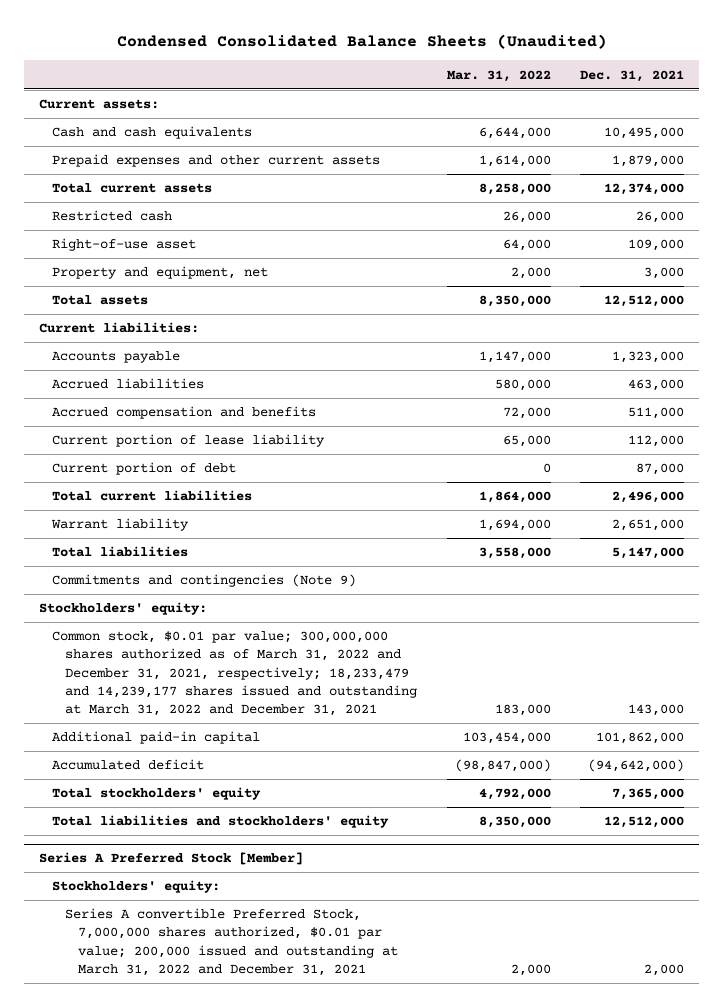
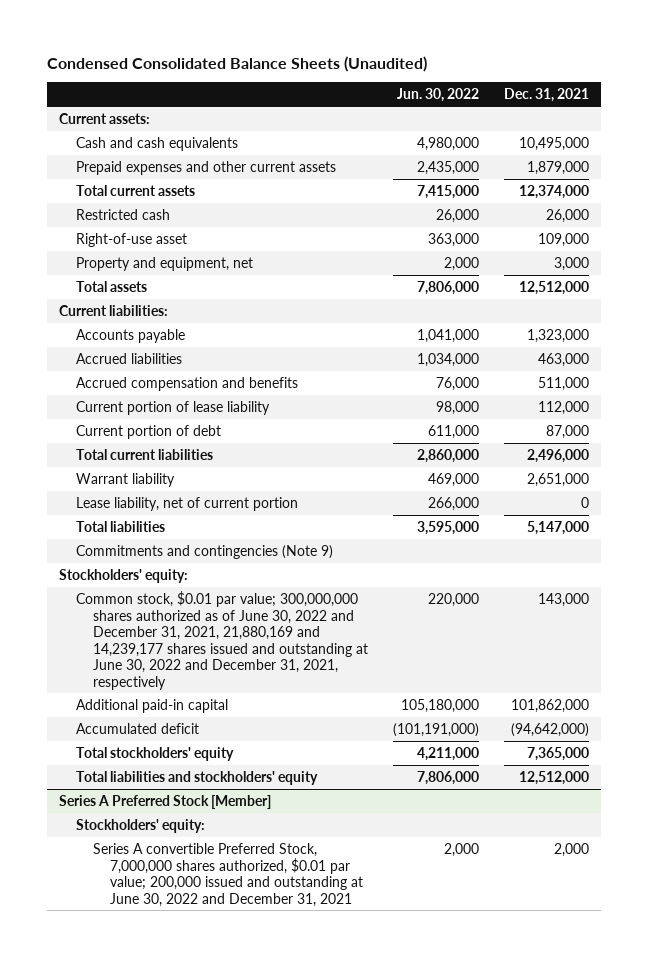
[446,69,551,82] Mar. 31, 2022 -> none
none -> [397,88,480,103] Jun. 30, 2022
none -> [76,497,299,512] Lease liability, net of current portion
[51,631,417,717] Common stock, $0.01 par value; 300,000,000 shares authorized as of March 31, 2022 and December 31, 2021, respectively; 18,233,479 and 14,239,177 shares issued and outstanding at March 31, 2022 and December 31, 2021 -> [76,591,369,690] Common stock, $0.01 par value; 300,000,000 shares authorized as of June 30, 2022 and December 31, 2021, 21,880,169 and 14,239,177 shares issued and outstanding at June 30, 2022 and December 31, 2021, respectively
[64,908,398,976] Series A convertible Preferred Stock, 7,000,000 shares authorized, $0.01 par value; 200,000 issued and outstanding at March 31, 2022 and December 31, 2021 -> [93,843,364,907] Series A convertible Preferred Stock, 7,000,000 shares authorized, $0.01 par value; 200,000 issued and outstanding at June 30, 2022 and December 31, 2021

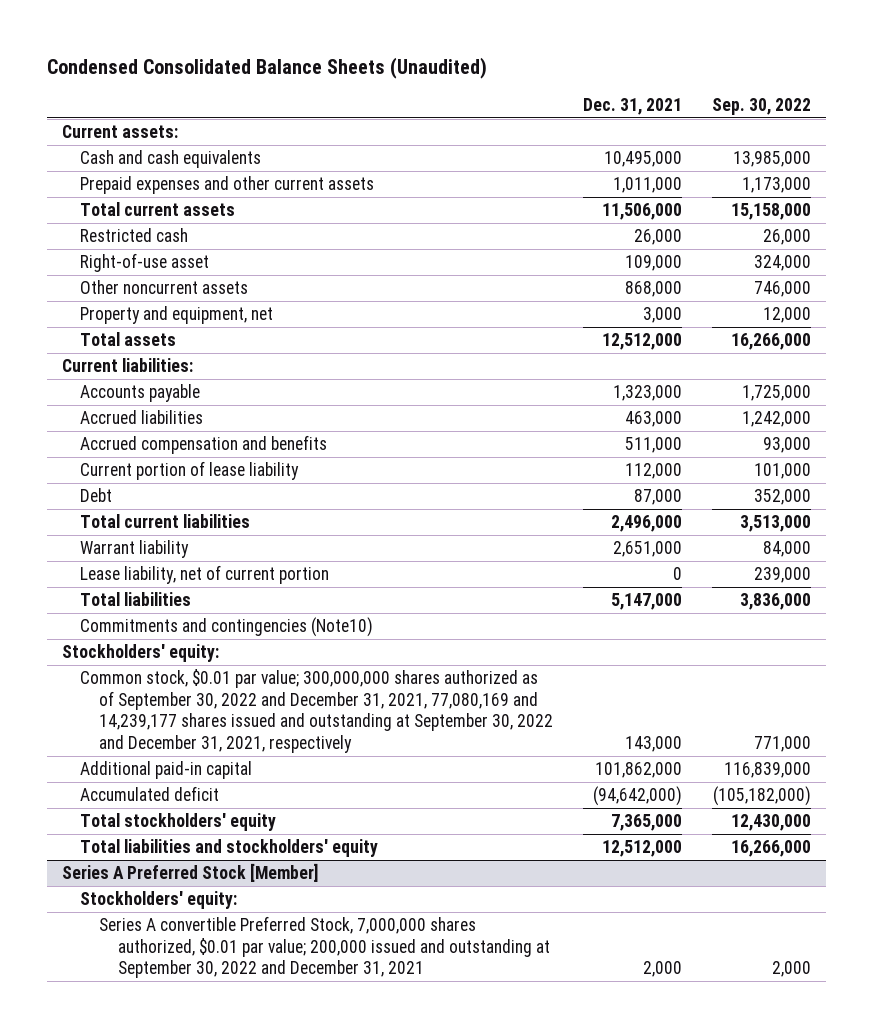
[397,88,480,103] Jun. 30, 2022 -> none
none -> [712,97,812,115] Sep. 30, 2022
[527,161,590,176] 1,879,000 -> [613,177,683,194] 1,011,000
[519,185,590,200] 12,374,000 -> [602,203,683,221] 11,506,000
none -> [80,280,249,295] Other noncurrent assets
[76,425,222,440] Current portion of debt -> [80,488,113,503] Debt
[76,545,334,560] Commitments and contingencies (Note 9) -> [80,617,374,638] Commitments and contingencies (Note10)
[76,591,369,690] Common stock, $0.01 par value; 300,000,000 shares authorized as of June 30, 2022 and December 31, 2021, 21,880,169 and 14,239,177 shares issued and outstanding at June 30, 2022 and December 31, 2021, respectively -> [80,669,554,753] Common stock, $0.01 par value; 300,000,000 shares authorized as of September 30, 2022 and December 31, 2021, 77,080,169 and 14,239,177 shares issued and outstanding at September 30, 2022 and December 31, 2021, respectively
[93,843,364,907] Series A convertible Preferred Stock, 7,000,000 shares authorized, $0.01 par value; 200,000 issued and outstanding at June 30, 2022 and December 31, 2021 -> [99,916,550,979] Series A convertible Preferred Stock, 7,000,000 shares authorized, $0.01 par value; 200,000 issued and outstanding at September 30, 2022 and December 31, 2021

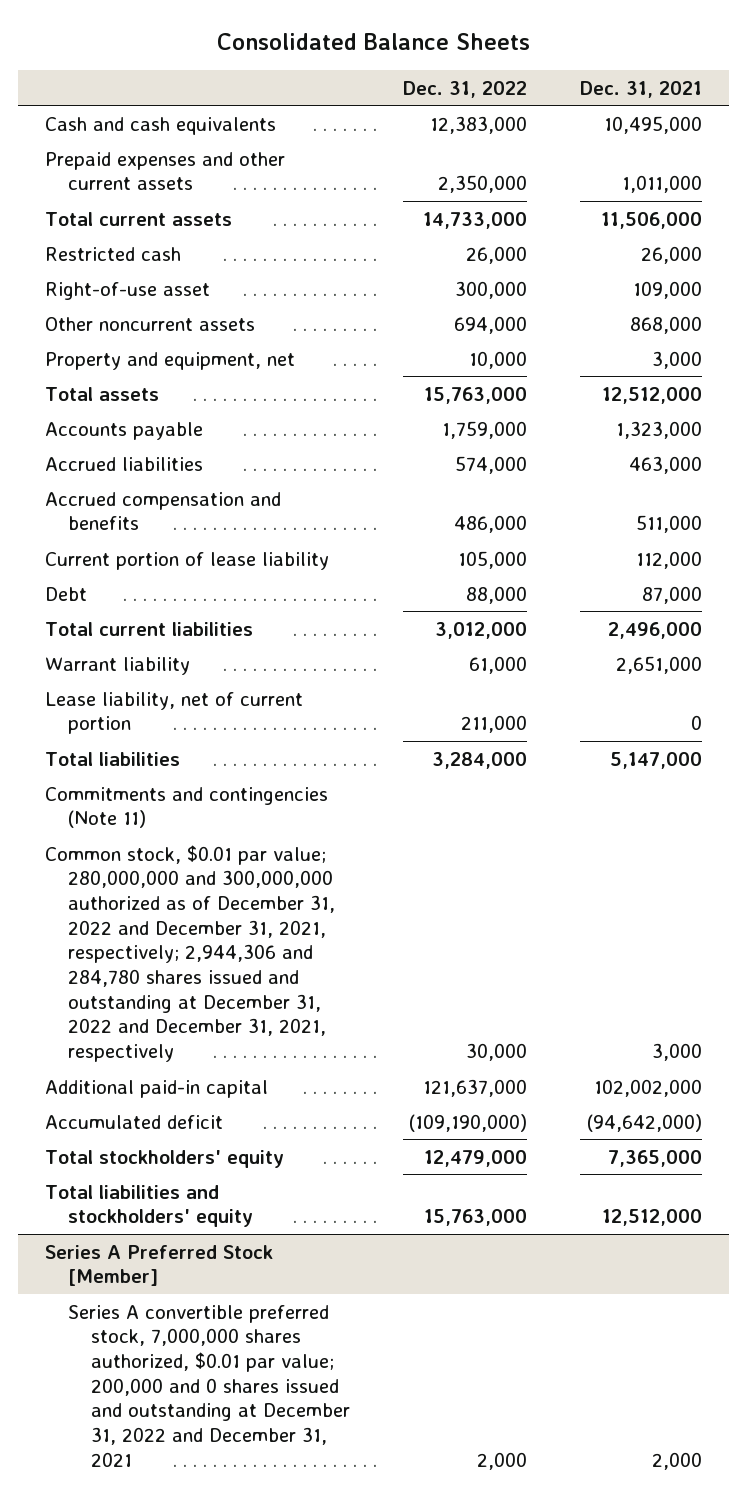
[46,56,487,79] Condensed Consolidated Balance Sheets (Unaudited) -> [216,32,530,50] Consolidated Balance Sheets
[712,97,812,115] Sep. 30, 2022 -> none
none -> [403,80,528,98] Dec. 31, 2022
[61,125,178,139] Current assets: -> none
[61,358,193,373] Current liabilities: -> none
[61,644,219,663] Stockholders' equity: -> none
[80,617,374,638] Commitments and contingencies (Note10) -> [44,786,328,829] Commitments and contingencies (Note 11)
[80,669,554,753] Common stock, $0.01 par value; 300,000,000 shares authorized as of September 30, 2022 and December 31, 2021, 77,080,169 and 14,239,177 shares issued and outstanding at September 30, 2022 and December 31, 2021, respectively -> [44,844,336,1063] Common stock, $0.01 par value; 280,000,000 and 300,000,000 authorized as of December 31, 2022 and December 31, 2021, respectively; 2,944,306 and 284,780 shares issued and outstanding at December 31, 2022 and December 31, 2021, respectively
[625,735,683,752] 143,000 -> [652,1043,703,1062] 3,000
[595,762,683,779] 101,862,000 -> [594,1078,703,1097] 102,002,000
[80,891,238,910] Stockholders' equity: -> none
[99,916,550,979] Series A convertible Preferred Stock, 7,000,000 shares authorized, $0.01 par value; 200,000 issued and outstanding at September 30, 2022 and December 31, 2021 -> [68,1304,351,1467] Series A convertible preferred stock, 7,000,000 shares authorized, $0.01 par value; 200,000 and 0 shares issued and outstanding at December 31, 2022 and December 31, 2021

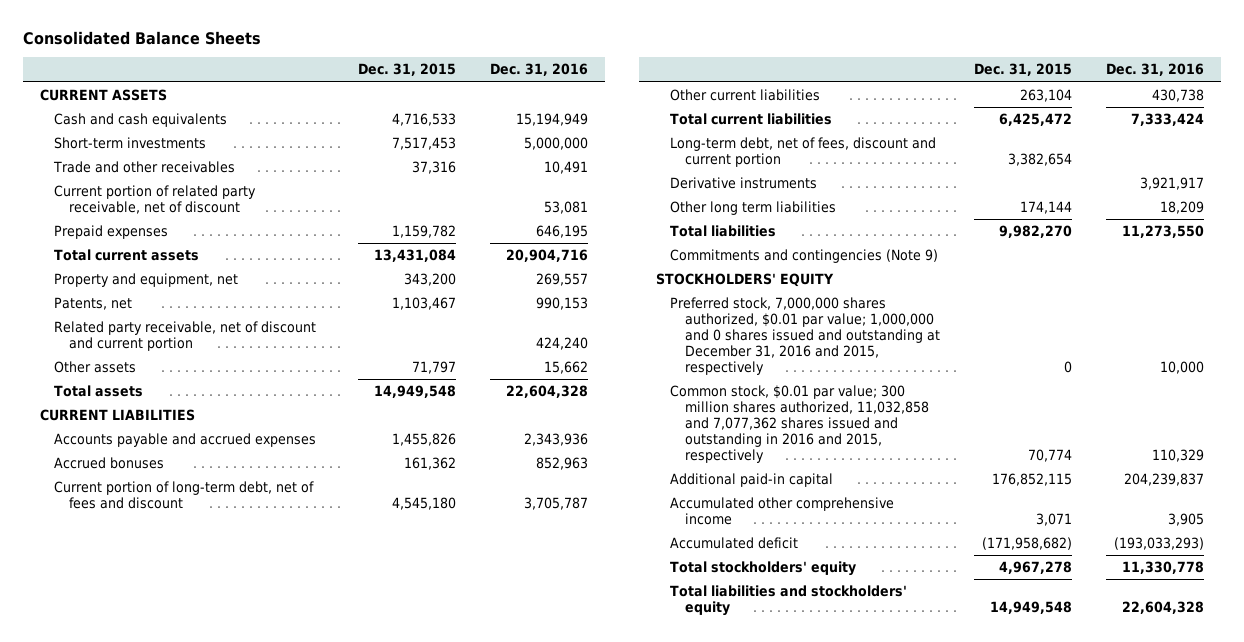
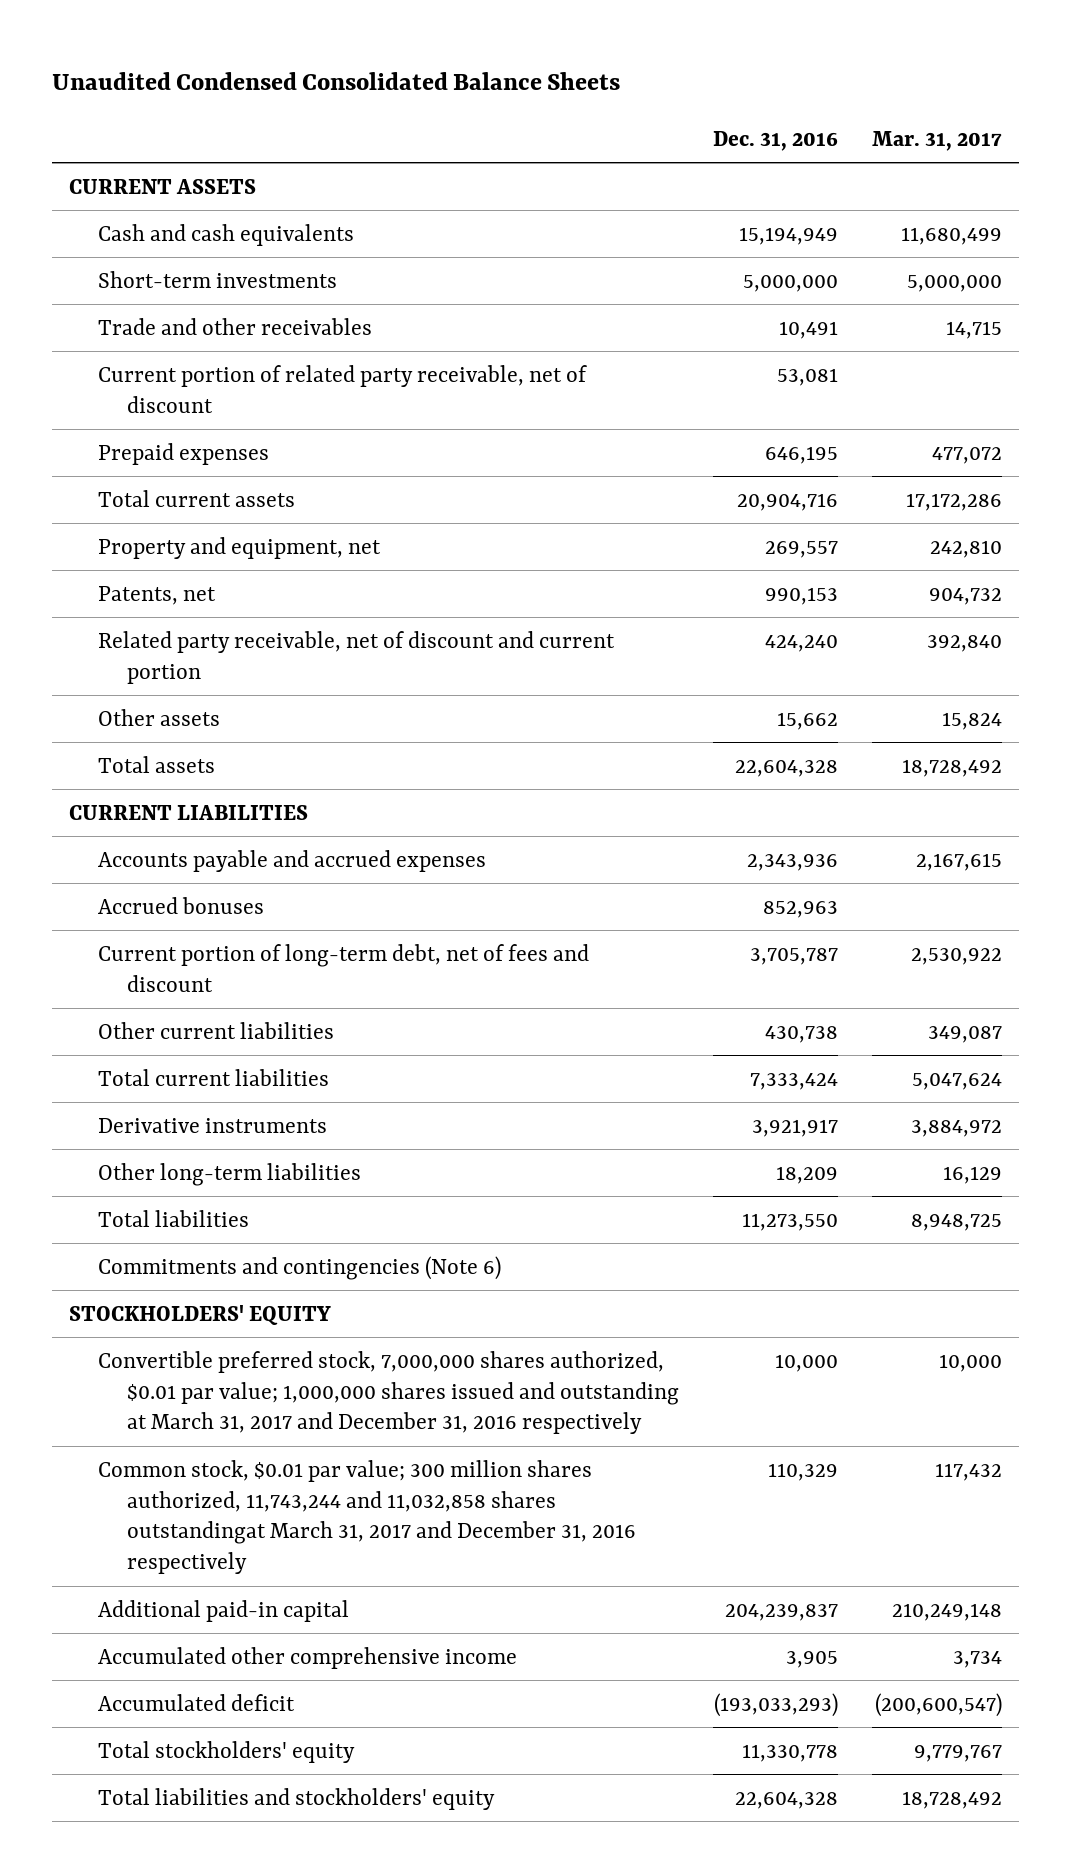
[22,30,261,45] Consolidated Balance Sheets -> [52,72,621,91] Unaudited Condensed Consolidated Balance Sheets
[358,63,457,77] Dec. 31, 2015 -> none
none -> [871,130,1002,151] Mar. 31, 2017
[670,137,937,168] Long-term debt, net of fees, discount and current portion -> none
[670,201,837,216] Other long term liabilities -> [98,1162,362,1186] Other long-term liabilities
[670,249,939,264] Commitments and contingencies (Note 9) -> [98,1255,502,1280] Commitments and contingencies (Note 6)
[670,297,941,376] Preferred stock, 7,000,000 shares authorized, $0.01 par value; 1,000,000 and 0 shares issued and outstanding at December 31, 2016 and 2015, respectively -> [98,1350,680,1435] Convertible preferred stock, 7,000,000 shares authorized, $0.01 par value; 1,000,000 shares issued and outstanding at March 31, 2017 and December 31, 2016 respectively
[670,385,930,464] Common stock, $0.01 par value; 300 million shares authorized, 11,032,858 and 7,077,362 shares issued and outstanding in 2016 and 2015, respectively -> [98,1459,637,1575] Common stock, $0.01 par value; 300 million shares authorized, 11,743,244 and 11,032,858 shares outstandingat March 31, 2017 and December 31, 2016 respectively

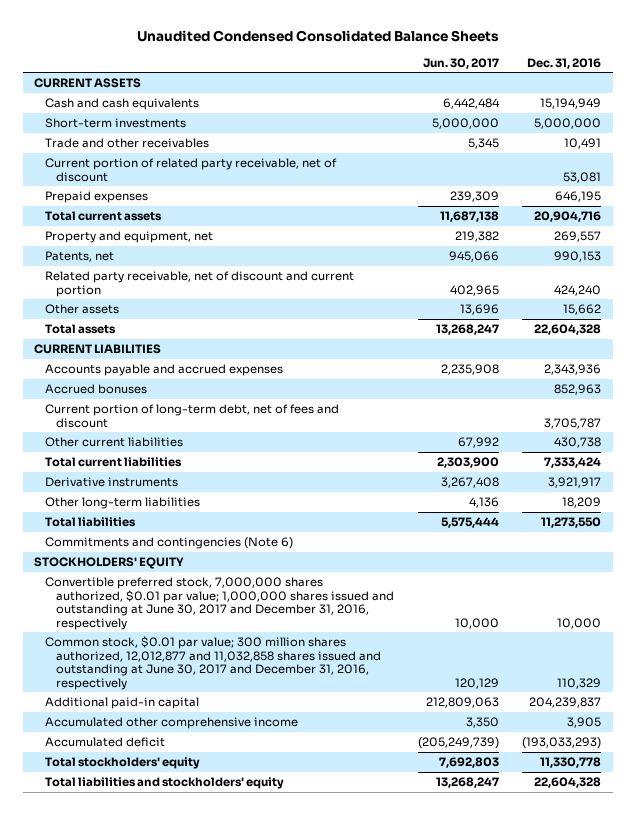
[871,130,1002,151] Mar. 31, 2017 -> none
none -> [422,57,499,69] Jun. 30, 2017
[98,1350,680,1435] Convertible preferred stock, 7,000,000 shares authorized, $0.01 par value; 1,000,000 shares issued and outstanding at March 31, 2017 and December 31, 2016 respectively -> [45,577,395,630] Convertible preferred stock, 7,000,000 shares authorized, $0.01 par value; 1,000,000 shares issued and outstanding at June 30, 2017 and December 31, 2016, respectively
[98,1459,637,1575] Common stock, $0.01 par value; 300 million shares authorized, 11,743,244 and 11,032,858 shares outstandingat March 31, 2017 and December 31, 2016 respectively -> [45,636,382,690] Common stock, $0.01 par value; 300 million shares authorized, 12,012,877 and 11,032,858 shares issued and outstanding at June 30, 2017 and December 31, 2016, respectively

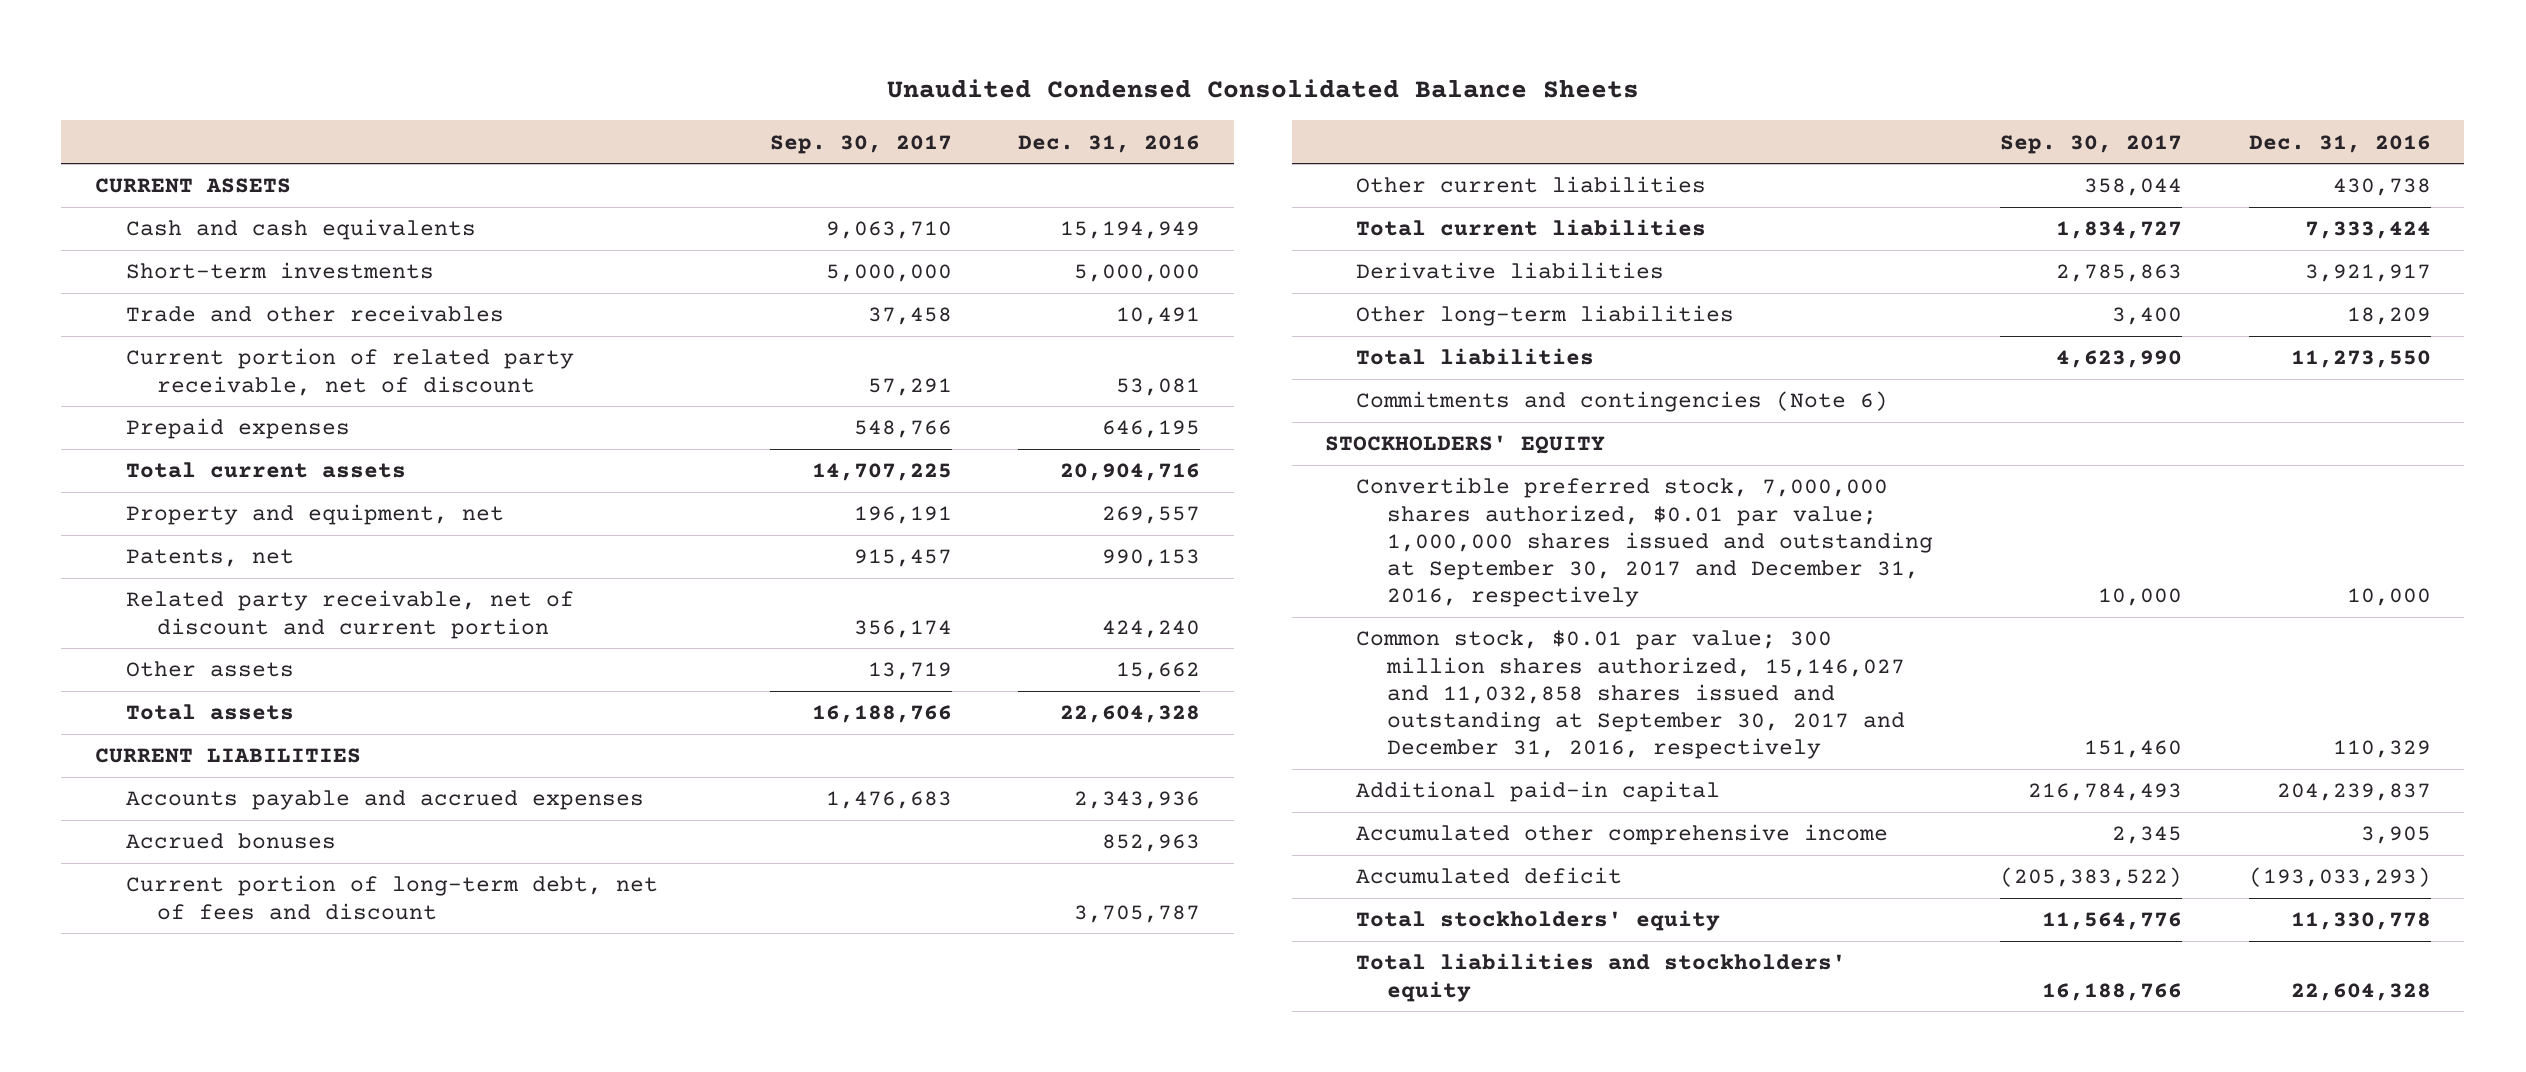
[422,57,499,69] Jun. 30, 2017 -> none
none -> [769,134,952,154] Sep. 30, 2017
[45,477,179,488] Derivative instruments -> [1356,262,1665,280] Derivative liabilities
[45,577,395,630] Convertible preferred stock, 7,000,000 shares authorized, $0.01 par value; 1,000,000 shares issued and outstanding at June 30, 2017 and December 31, 2016, respectively -> [1356,477,1934,608] Convertible preferred stock, 7,000,000 shares authorized, $0.01 par value; 1,000,000 shares issued and outstanding at September 30, 2017 and December 31, 2016, respectively
[45,636,382,690] Common stock, $0.01 par value; 300 million shares authorized, 12,012,877 and 11,032,858 shares issued and outstanding at June 30, 2017 and December 31, 2016, respectively -> [1356,630,1906,760] Common stock, $0.01 par value; 300 million shares authorized, 15,146,027 and 11,032,858 shares issued and outstanding at September 30, 2017 and December 31, 2016, respectively

